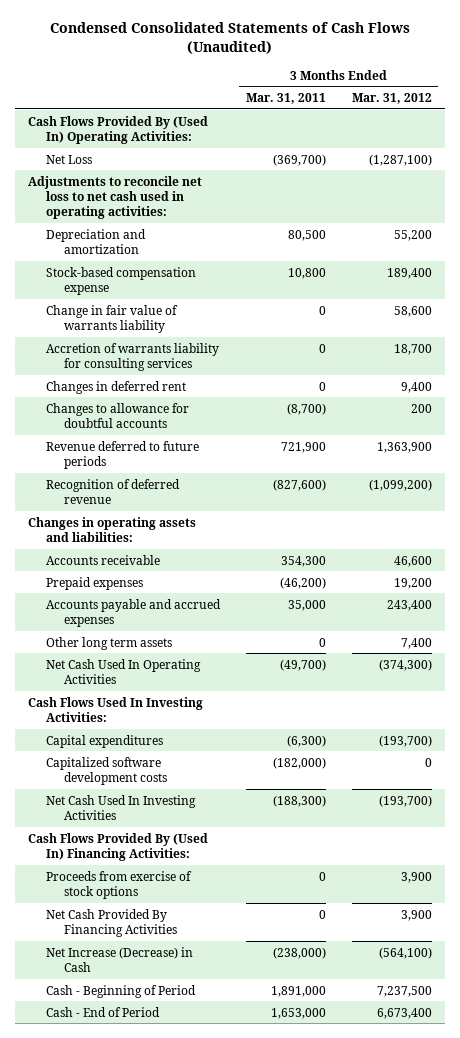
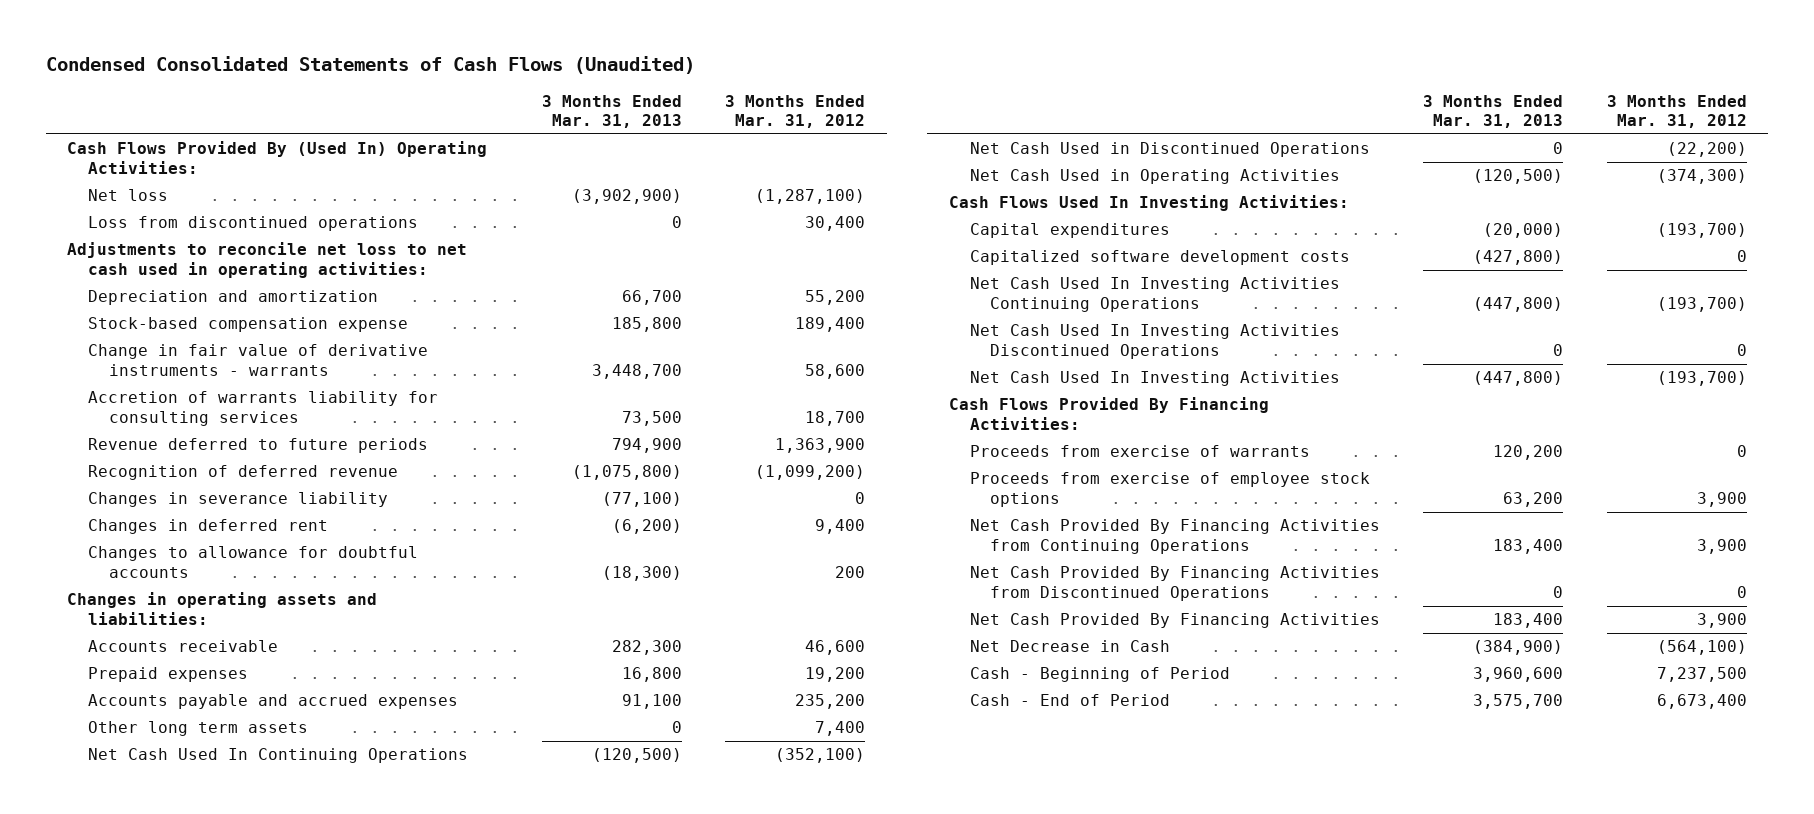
[245,93,326,105] Mar. 31, 2011 -> none
none -> [541,94,682,129] 3 Months Ended Mar. 31, 2013
[45,154,92,164] Net Loss -> [88,189,169,202] Net loss
none -> [88,216,419,232] Loss from discontinued operations
[45,304,178,333] Change in fair value of warrants liability -> [88,344,429,377] Change in fair value of derivative instruments - warrants
none -> [88,492,389,508] Changes in severance liability
[45,380,186,394] Changes in deferred rent -> [88,519,329,535] Changes in deferred rent
[45,402,189,428] Changes to allowance for doubtful accounts -> [88,546,419,579] Changes to allowance for doubtful accounts
[386,599,432,611] 243,400 -> [795,694,866,710] 235,200
none -> [88,748,469,764] Net Cash Used In Continuing Operations
none -> [969,142,1370,158] Net Cash Used in Discontinued Operations
[45,658,201,684] Net Cash Used In Operating Activities -> [969,169,1340,185] Net Cash Used in Operating Activities
none -> [969,277,1340,313] Net Cash Used In Investing Activities Continuing Operations
none -> [969,324,1340,360] Net Cash Used In Investing Activities Discontinued Operations
[27,832,208,861] Cash Flows Provided By (Used In) Financing Activities: -> [948,397,1269,431] Cash Flows Provided By Financing Activities:
none -> [969,445,1310,458] Proceeds from exercise of warrants
[45,870,192,899] Proceeds from exercise of stock options -> [969,472,1370,508] Proceeds from exercise of employee stock options
none -> [969,519,1380,555] Net Cash Provided By Financing Activities from Continuing Operations
none -> [969,566,1380,602] Net Cash Provided By Financing Activities from Discontinued Operations
[45,946,193,972] Net Increase (Decrease) in Cash -> [969,640,1170,653] Net Decrease in Cash

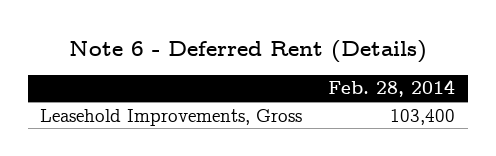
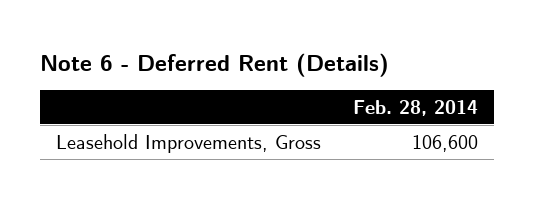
[390,108,456,125] 103,400 -> [412,134,479,152] 106,600

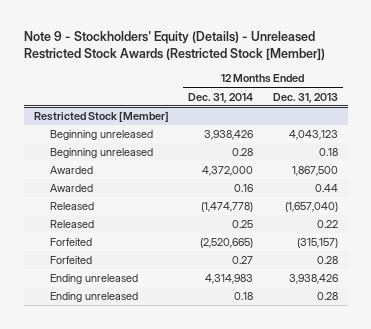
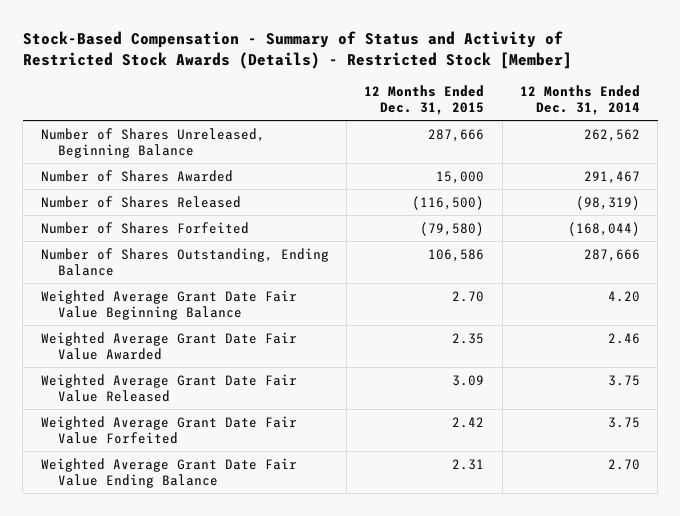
[23,30,325,60] Note 9 - Stockholders' Equity (Details) - Unreleased Restricted Stock Awards (Restricted Stock [Member]) -> [22,30,572,69] Stock-Based Compensation - Summary of Status and Activity of Restricted Stock Awards (Details) - Restricted Stock [Member]
[272,92,338,103] Dec. 31, 2013 -> none
none -> [364,84,485,116] 12 Months Ended Dec. 31, 2015
[33,111,169,123] Restricted Stock [Member] -> none
[49,148,153,159] Beginning unreleased -> none
[49,184,93,193] Awarded -> none
[49,220,94,229] Released -> none
[49,256,92,265] Forfeited -> none
[49,274,138,285] Ending unreleased -> none
[49,292,138,303] Ending unreleased -> none
[49,130,153,141] Beginning unreleased -> [40,127,265,159] Number of Shares Unreleased, Beginning Balance
[204,130,254,141] 3,938,426 -> [583,128,640,142] 262,562
[49,166,93,175] Awarded -> [40,169,233,182] Number of Shares Awarded
[202,166,254,177] 4,372,000 -> [583,170,640,184] 291,467
[49,202,94,211] Released -> [40,195,241,208] Number of Shares Released
[201,202,254,213] (1,474,778) -> [575,195,640,210] (98,319)
[49,238,92,247] Forfeited -> [40,221,249,234] Number of Shares Forfeited
[200,238,254,249] (2,520,665) -> [567,221,640,236] (168,044)
none -> [40,247,329,277] Number of Shares Outstanding, Ending Balance
none -> [40,289,297,321] Weighted Average Grant Date Fair Value Beginning Balance
none -> [40,331,297,361] Weighted Average Grant Date Fair Value Awarded
none -> [40,373,297,403] Weighted Average Grant Date Fair Value Released
none -> [40,415,297,445] Weighted Average Grant Date Fair Value Forfeited
none -> [40,457,297,489] Weighted Average Grant Date Fair Value Ending Balance

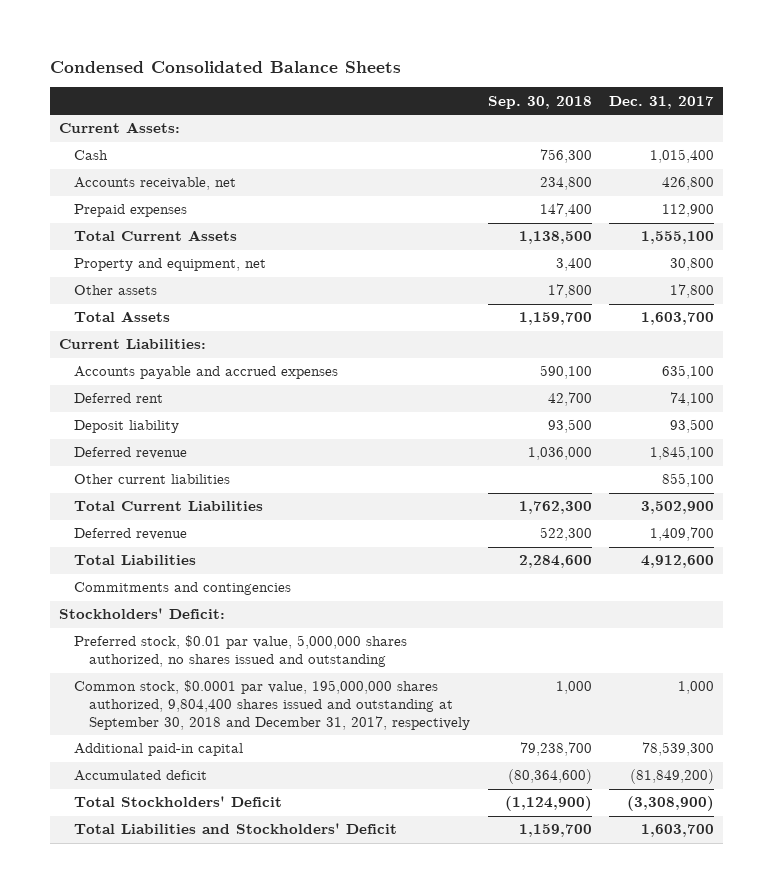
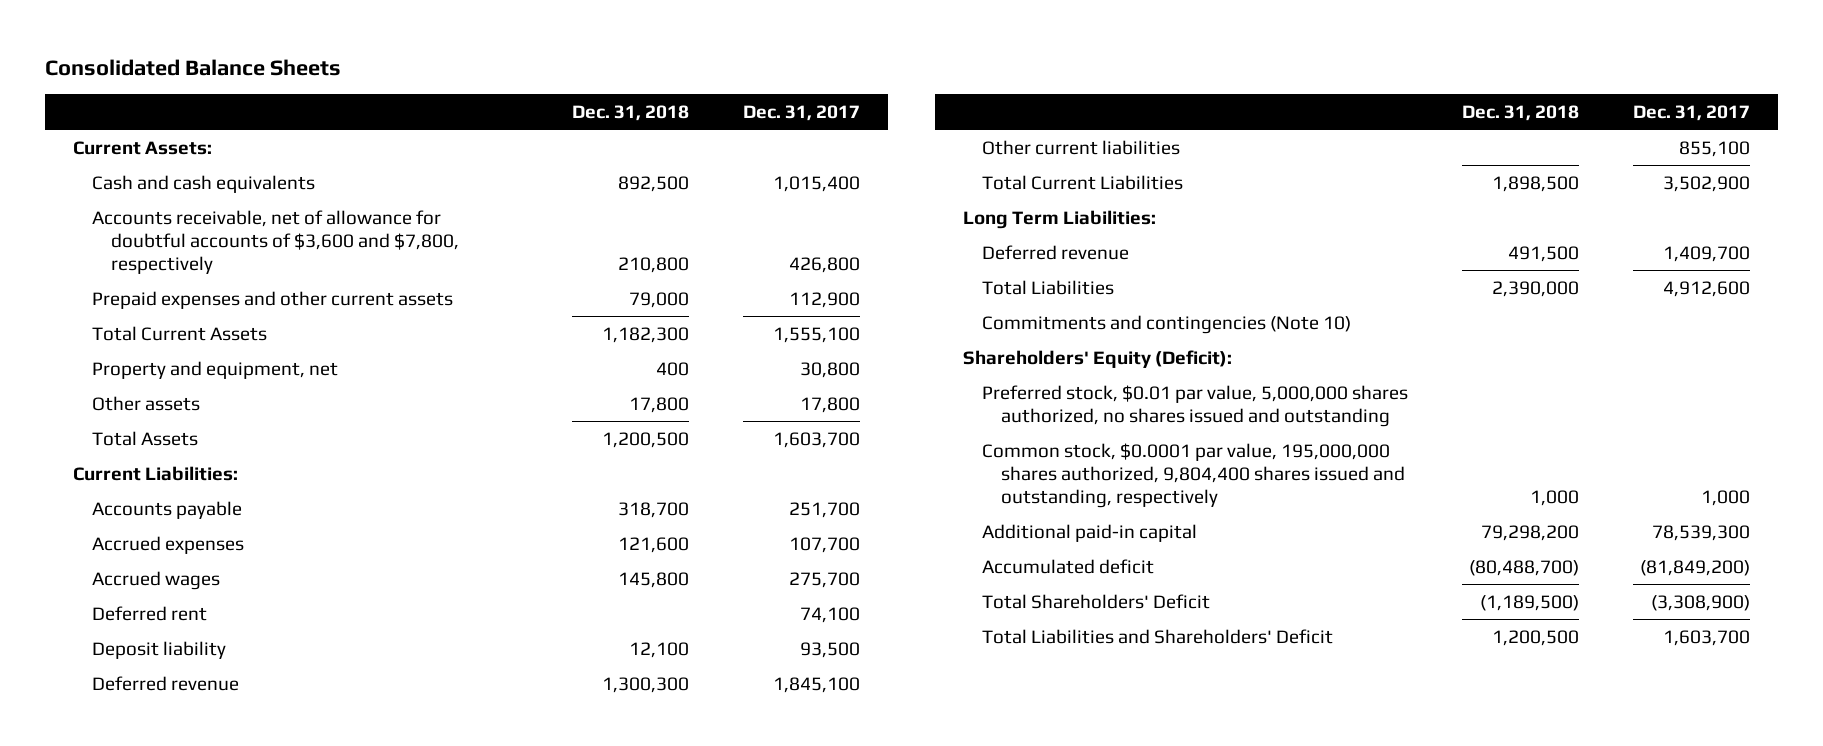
[50,60,402,73] Condensed Consolidated Balance Sheets -> [45,59,342,77] Consolidated Balance Sheets
[487,95,592,109] Sep. 30, 2018 -> none
none -> [572,104,690,121] Dec. 31, 2018
[73,150,108,161] Cash -> [91,174,315,193] Cash and cash equivalents
[73,177,236,191] Accounts receivable, net -> [91,209,459,274] Accounts receivable, net of allowance for doubtful accounts of $3,600 and $7,800, respectively
[73,204,187,218] Prepaid expenses -> [91,290,453,309] Prepaid expenses and other current assets
[73,366,338,380] Accounts payable and accrued expenses -> none
none -> [91,500,242,519] Accounts payable
none -> [91,535,244,554] Accrued expenses
none -> [91,570,220,590] Accrued wages
none -> [962,209,1156,229] Long Term Liabilities:
[73,582,291,596] Commitments and contingencies -> [981,314,1351,334] Commitments and contingencies (Note 10)
[58,608,225,620] Stockholders' Deficit: -> [962,349,1232,368] Shareholders' Equity (Deficit):
[73,680,470,731] Common stock, $0.0001 par value, 195,000,000 shares authorized, 9,804,400 shares issued and outstanding at September 30, 2018 and December 31, 2017, respectively -> [981,442,1405,508] Common stock, $0.0001 par value, 195,000,000 shares authorized, 9,804,400 shares issued and outstanding, respectively
[73,796,282,808] Total Stockholders' Deficit -> [981,593,1210,609] Total Shareholders' Deficit
[73,823,397,835] Total Liabilities and Stockholders' Deficit -> [981,628,1333,644] Total Liabilities and Shareholders' Deficit

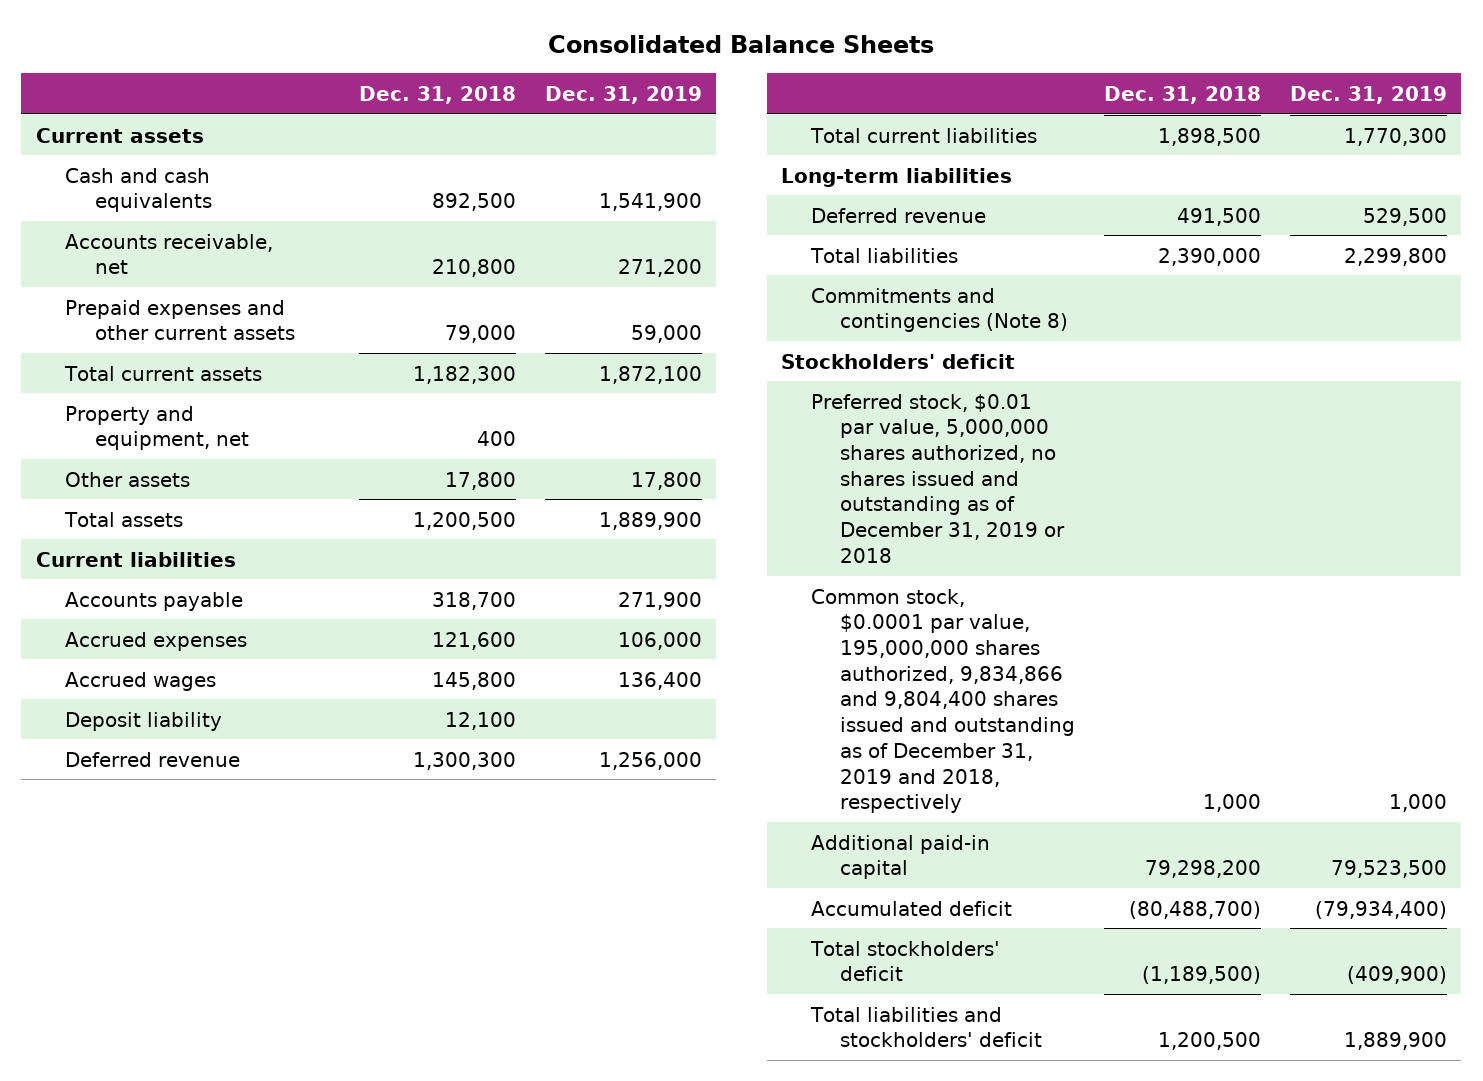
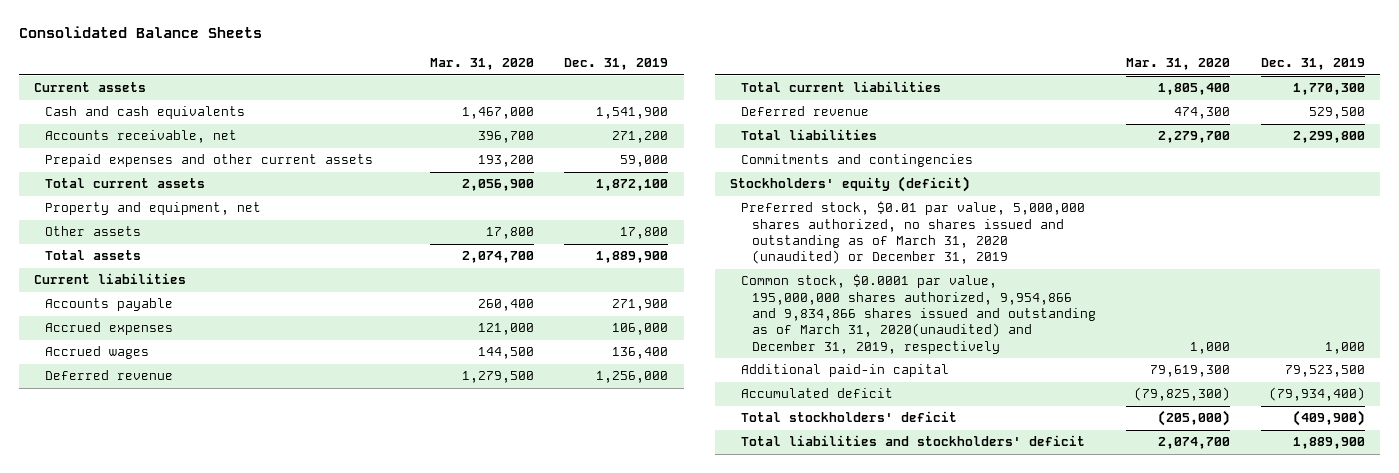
[358,85,516,104] Dec. 31, 2018 -> none
none -> [429,58,534,71] Mar. 31, 2020
[65,711,223,731] Deposit liability -> none
[781,167,1013,187] Long-term liabilities -> none
[810,287,1068,333] Commitments and contingencies (Note 8) -> [740,154,973,168] Commitments and contingencies
[781,353,1016,369] Stockholders' deficit -> [730,176,971,193] Stockholders' equity (deficit)
[810,393,1065,563] Preferred stock, $0.01 par value, 5,000,000 shares authorized, no shares issued and outstanding as of December 31, 2019 or 2018 -> [740,201,1085,265] Preferred stock, $0.01 par value, 5,000,000 shares authorized, no shares issued and outstanding as of March 31, 2020 (unaudited) or December 31, 2019
[810,588,1075,814] Common stock, $0.0001 par value, 195,000,000 shares authorized, 9,834,866 and 9,804,400 shares issued and outstanding as of December 31, 2019 and 2018, respectively -> [740,274,1096,354] Common stock, $0.0001 par value, 195,000,000 shares authorized, 9,954,866 and 9,834,866 shares issued and outstanding as of March 31, 2020(unaudited) and December 31, 2019, respectively

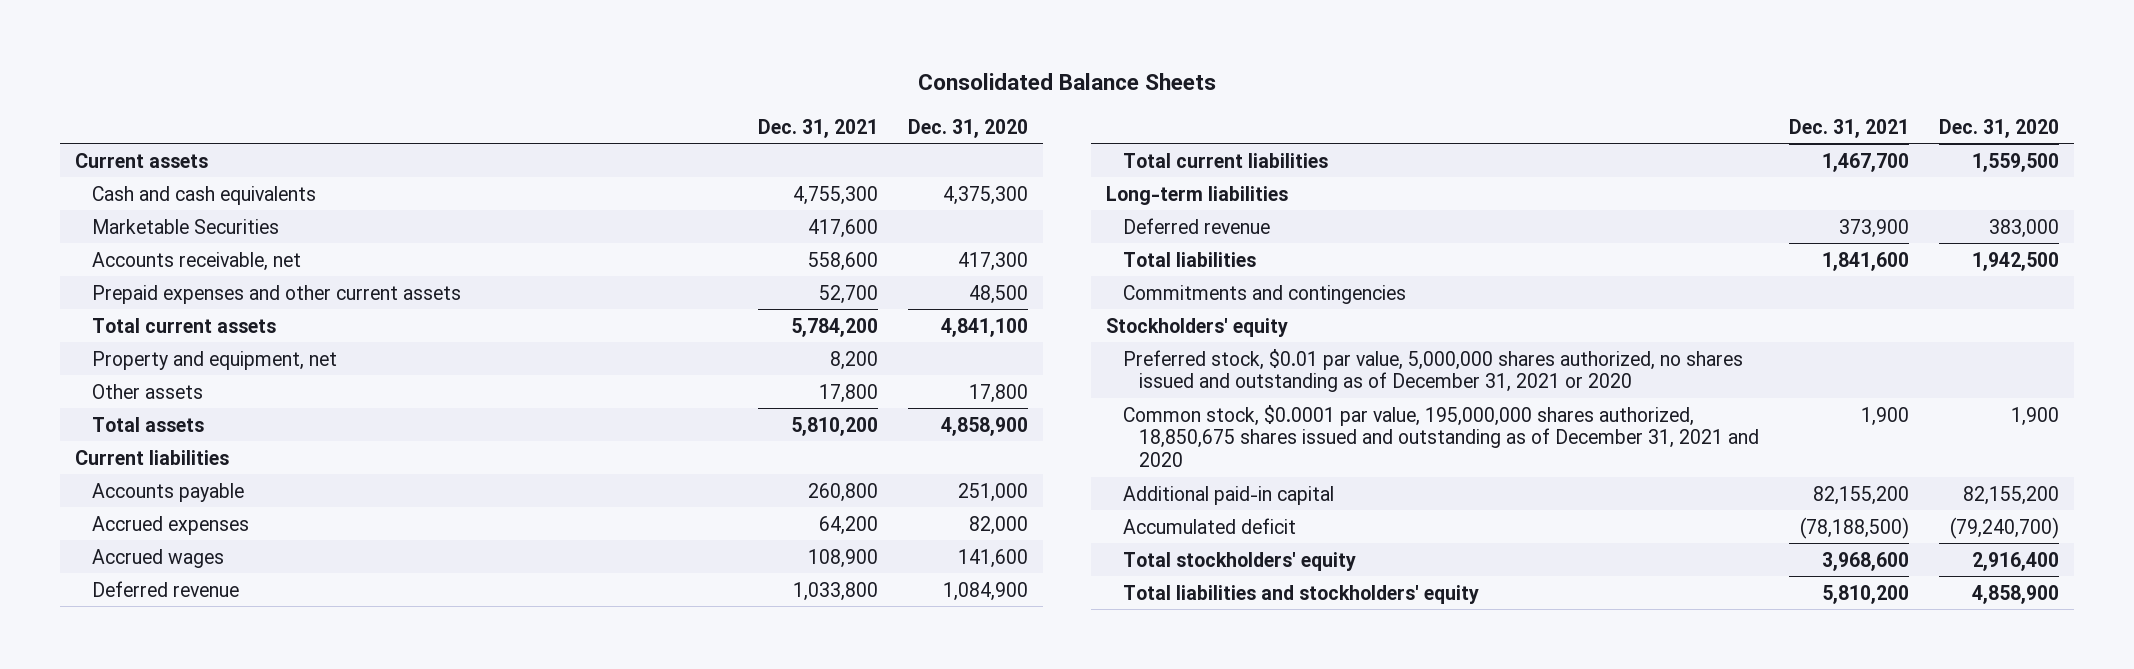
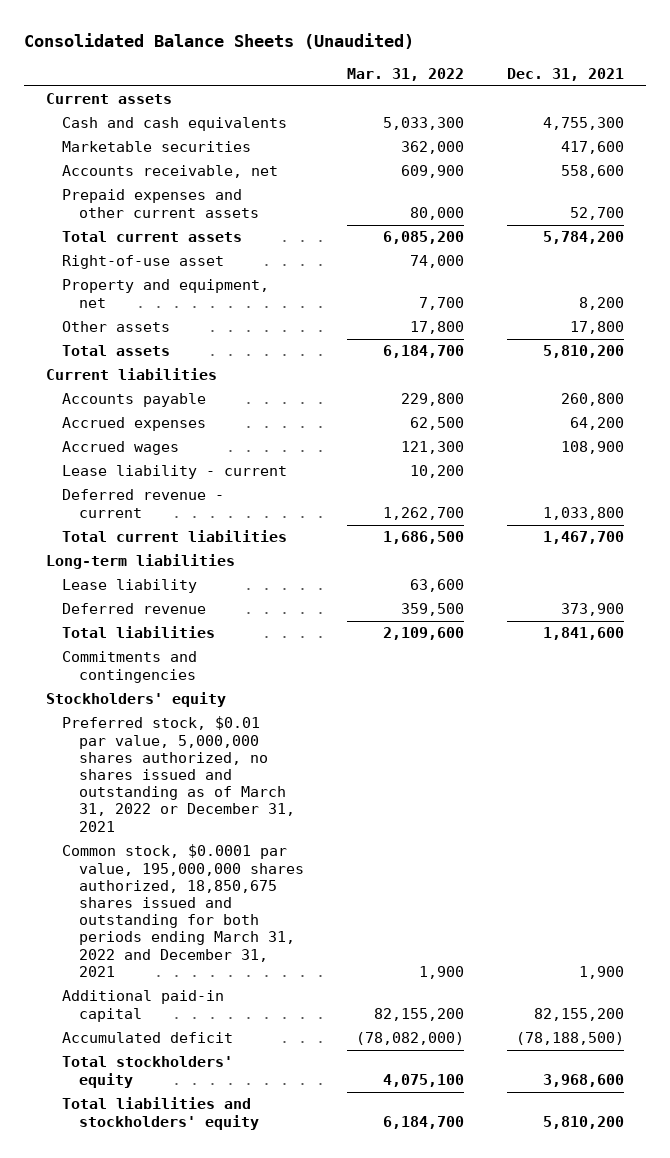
[917,73,1216,91] Consolidated Balance Sheets -> [24,32,415,49] Consolidated Balance Sheets (Unaudited)
[907,118,1028,138] Dec. 31, 2020 -> none
none -> [346,67,464,81] Mar. 31, 2022
[91,218,279,234] Marketable Securities -> [62,141,252,153] Marketable securities
none -> [62,255,225,270] Right-of-use asset
none -> [62,465,288,480] Lease liability - current
[91,580,239,597] Deferred revenue -> [62,489,225,518] Deferred revenue - current
none -> [62,579,198,594] Lease liability
[1122,348,1743,393] Preferred stock, $0.01 par value, 5,000,000 shares authorized, no shares issued and outstanding as of December 31, 2021 or 2020 -> [62,716,295,832] Preferred stock, $0.01 par value, 5,000,000 shares authorized, no shares issued and outstanding as of March 31, 2022 or December 31, 2021
[1122,404,1760,468] Common stock, $0.0001 par value, 195,000,000 shares authorized, 18,850,675 shares issued and outstanding as of December 31, 2021 and 2020 -> [62,844,304,977] Common stock, $0.0001 par value, 195,000,000 shares authorized, 18,850,675 shares issued and outstanding for both periods ending March 31, 2022 and December 31, 2021

